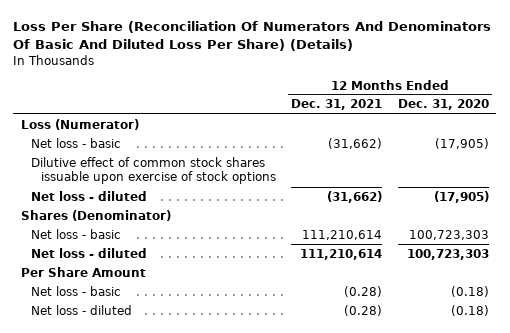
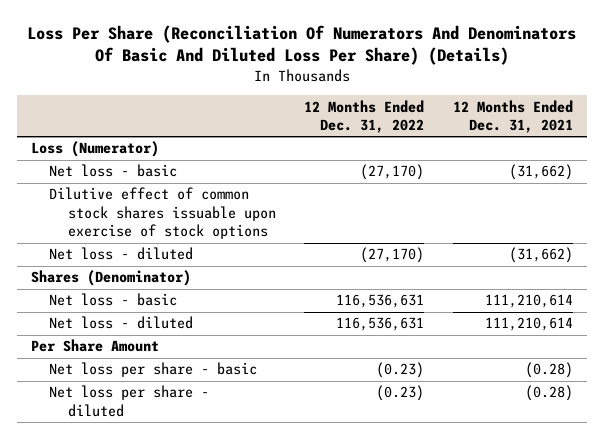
[397,99,489,111] Dec. 31, 2020 -> none
none -> [304,99,425,134] 12 Months Ended Dec. 31, 2022
[31,285,122,296] Net loss - basic -> [49,362,258,378] Net loss per share - basic
[31,304,133,315] Net loss - diluted -> [49,385,210,417] Net loss per share - diluted

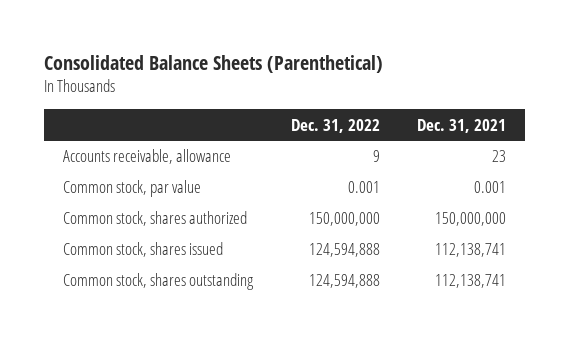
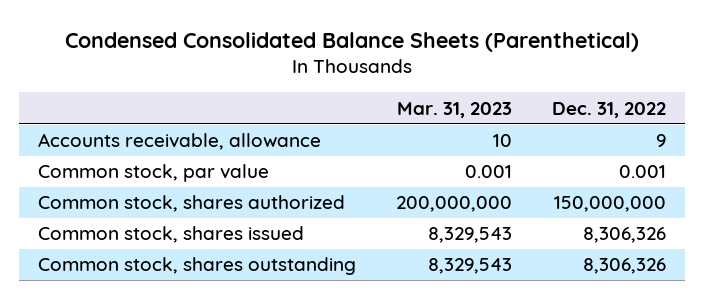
[43,54,383,73] Consolidated Balance Sheets (Parenthetical) -> [64,31,639,52] Condensed Consolidated Balance Sheets (Parenthetical)
[417,118,507,133] Dec. 31, 2021 -> none
none -> [396,101,512,118] Mar. 31, 2023
[308,243,380,258] 124,594,888 -> [582,227,666,244] 8,306,326
[308,274,380,289] 124,594,888 -> [582,258,666,275] 8,306,326

